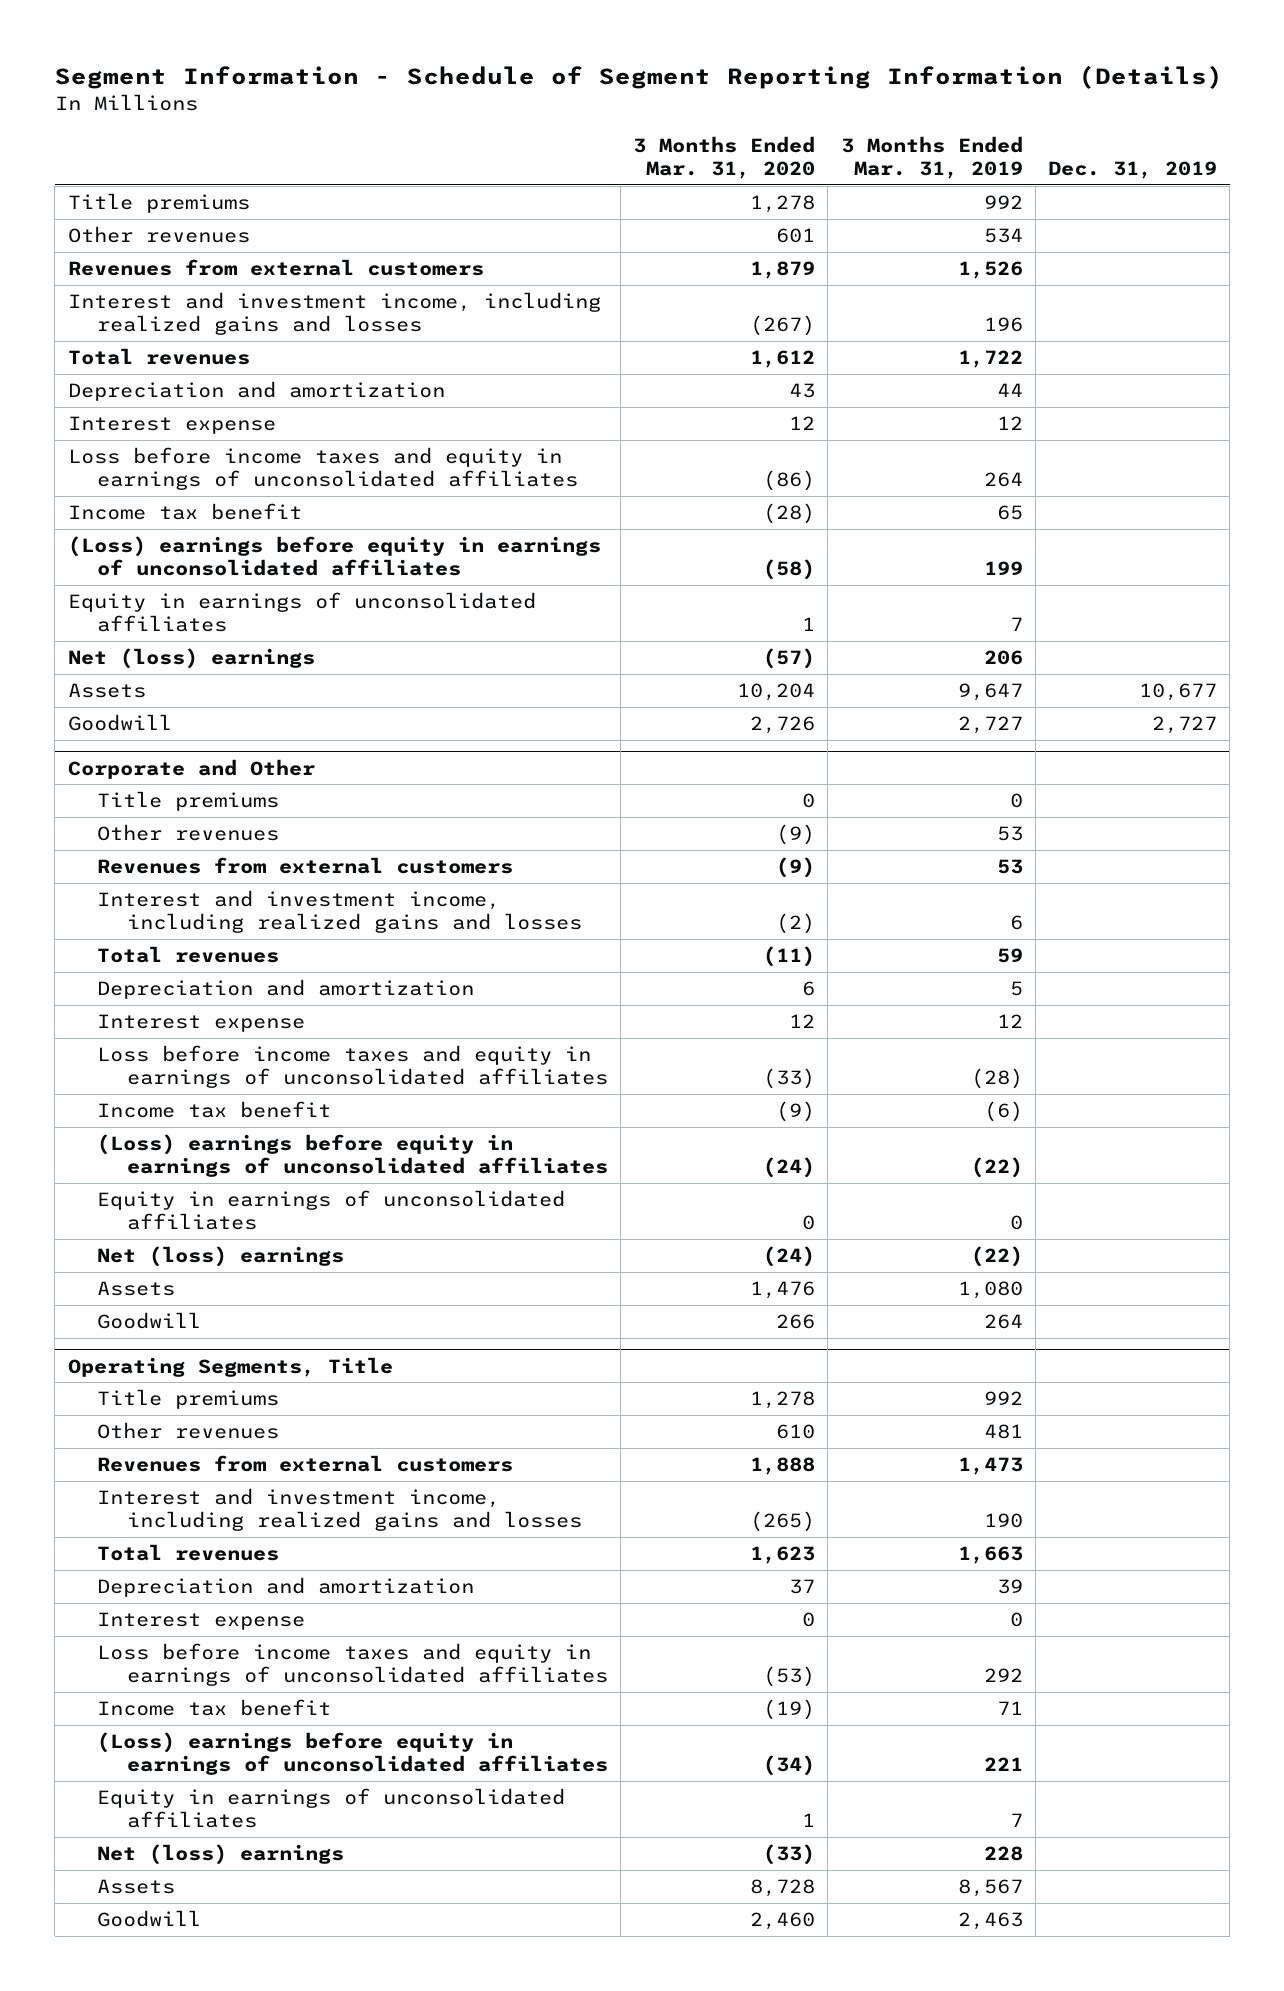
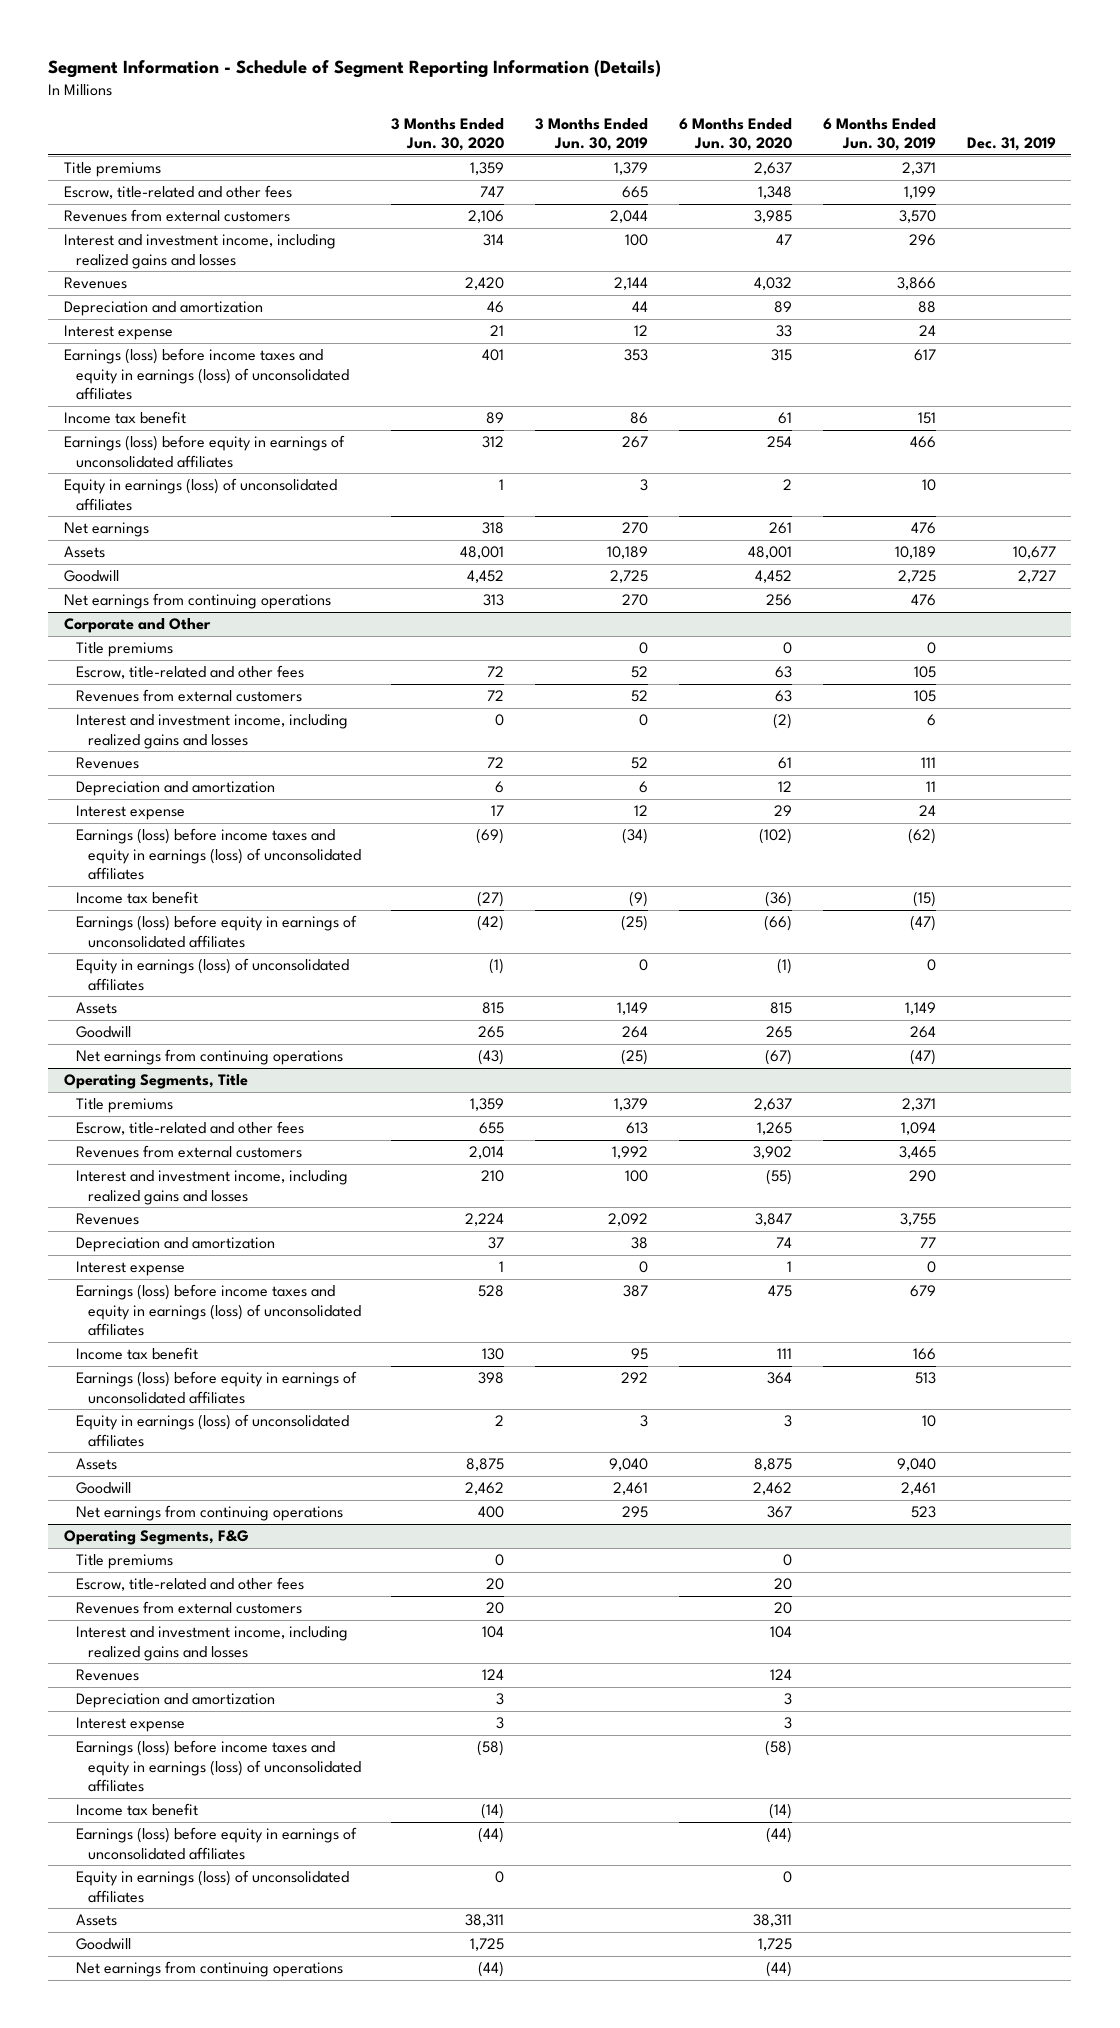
[633,135,816,180] 3 Months Ended Mar. 31, 2020 -> none
[840,135,1023,180] 3 Months Ended Mar. 31, 2019 -> none
none -> [391,117,505,152] 3 Months Ended Jun. 30, 2020
none -> [535,117,649,152] 3 Months Ended Jun. 30, 2019
none -> [679,117,793,152] 6 Months Ended Jun. 30, 2020
none -> [822,117,936,152] 6 Months Ended Jun. 30, 2019
[67,225,250,243] Other revenues -> [63,185,292,200] Escrow, title-related and other fees
[67,347,250,365] Total revenues -> [63,277,127,290] Revenues
[67,446,579,491] Loss before income taxes and equity in earnings of unconsolidated affiliates -> [63,348,349,401] Earnings (loss) before income taxes and equity in earnings (loss) of unconsolidated affiliates
[67,535,601,577] (Loss) earnings before equity in earnings of unconsolidated affiliates -> [63,435,345,468] Earnings (loss) before equity in earnings of unconsolidated affiliates
[67,591,536,633] Equity in earnings of unconsolidated affiliates -> [63,478,337,511] Equity in earnings (loss) of unconsolidated affiliates
[67,647,315,669] Net (loss) earnings -> [63,522,149,538] Net earnings
none -> [63,593,331,610] Net earnings from continuing operations
[97,823,280,841] Other revenues -> [75,665,304,680] Escrow, title-related and other fees
[97,945,280,963] Total revenues -> [75,757,139,770] Revenues
[97,1044,608,1089] Loss before income taxes and equity in earnings of unconsolidated affiliates -> [75,828,361,881] Earnings (loss) before income taxes and equity in earnings (loss) of unconsolidated affiliates
[97,1245,345,1267] Net (loss) earnings -> none
[97,1133,608,1178] (Loss) earnings before equity in earnings of unconsolidated affiliates -> [75,915,357,948] Earnings (loss) before equity in earnings of unconsolidated affiliates
[97,1189,566,1231] Equity in earnings of unconsolidated affiliates -> [75,958,349,991] Equity in earnings (loss) of unconsolidated affiliates
none -> [75,1049,343,1066] Net earnings from continuing operations
[97,1421,280,1439] Other revenues -> [75,1121,304,1136] Escrow, title-related and other fees
[97,1543,280,1561] Total revenues -> [75,1213,139,1226] Revenues
[97,1642,608,1687] Loss before income taxes and equity in earnings of unconsolidated affiliates -> [75,1284,361,1337] Earnings (loss) before income taxes and equity in earnings (loss) of unconsolidated affiliates
[97,1843,345,1865] Net (loss) earnings -> none
[97,1731,608,1776] (Loss) earnings before equity in earnings of unconsolidated affiliates -> [75,1371,357,1404] Earnings (loss) before equity in earnings of unconsolidated affiliates
[97,1787,566,1829] Equity in earnings of unconsolidated affiliates -> [75,1414,349,1447] Equity in earnings (loss) of unconsolidated affiliates
none -> [75,1505,343,1522] Net earnings from continuing operations
none -> [63,1530,249,1546] Operating Segments, F&G
none -> [75,1554,173,1570] Title premiums
none -> [75,1577,304,1592] Escrow, title-related and other fees
none -> [75,1601,302,1615] Revenues from external customers
none -> [75,1626,348,1661] Interest and investment income, including realized gains and losses
none -> [75,1669,139,1682] Revenues
none -> [75,1693,275,1709] Depreciation and amortization
none -> [75,1717,185,1733] Interest expense
none -> [75,1740,361,1793] Earnings (loss) before income taxes and equity in earnings (loss) of unconsolidated affiliates
none -> [75,1803,198,1817] Income tax benefit
none -> [75,1827,357,1860] Earnings (loss) before equity in earnings of unconsolidated affiliates
none -> [75,1870,349,1903] Equity in earnings (loss) of unconsolidated affiliates
none -> [75,1914,117,1927] Assets
none -> [75,1938,131,1951] Goodwill
none -> [75,1961,343,1978] Net earnings from continuing operations

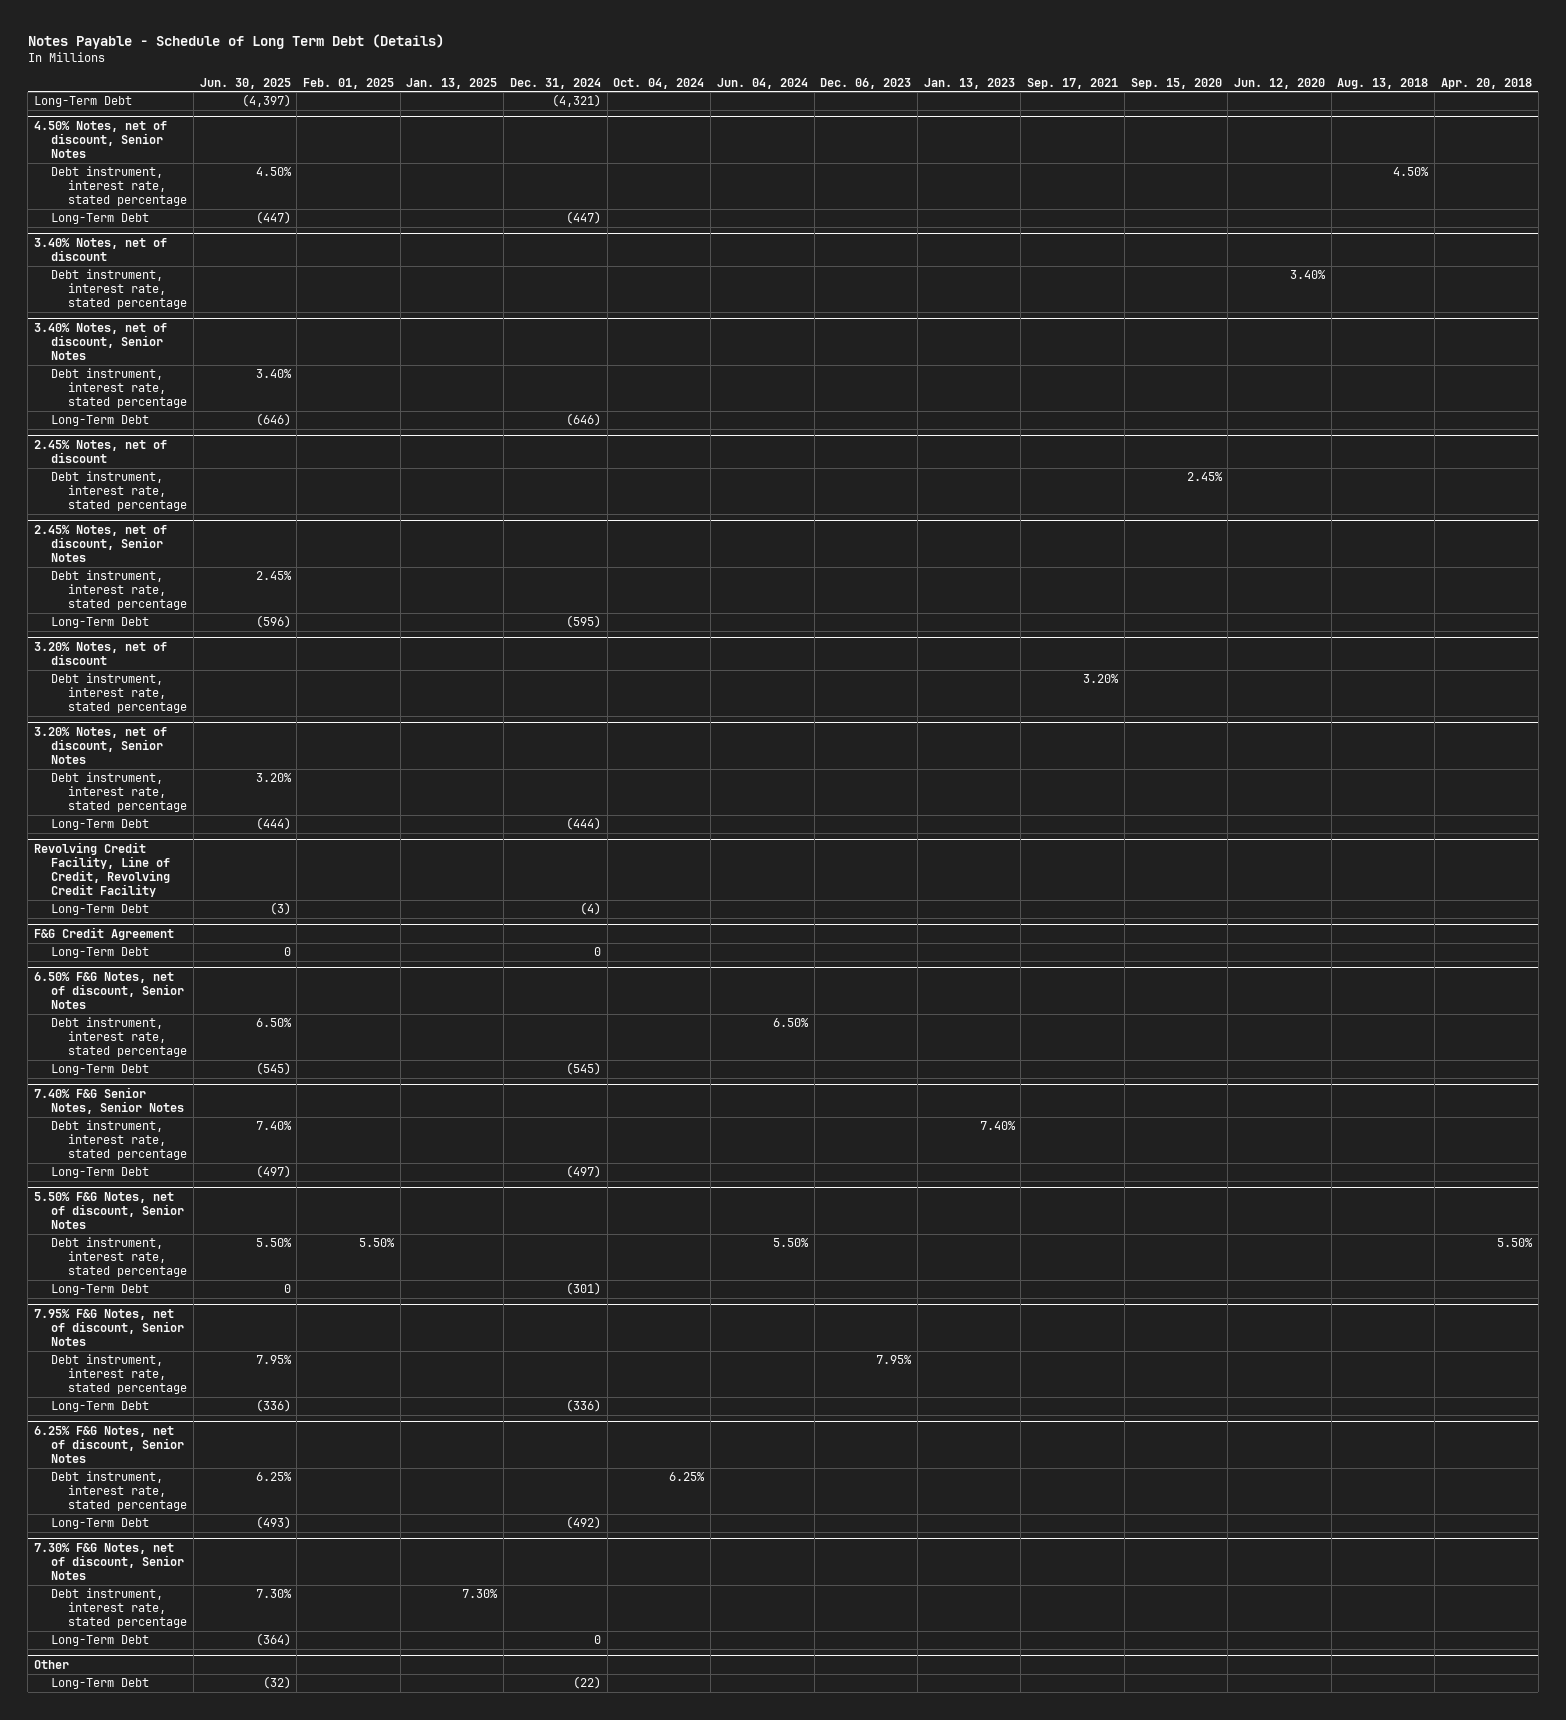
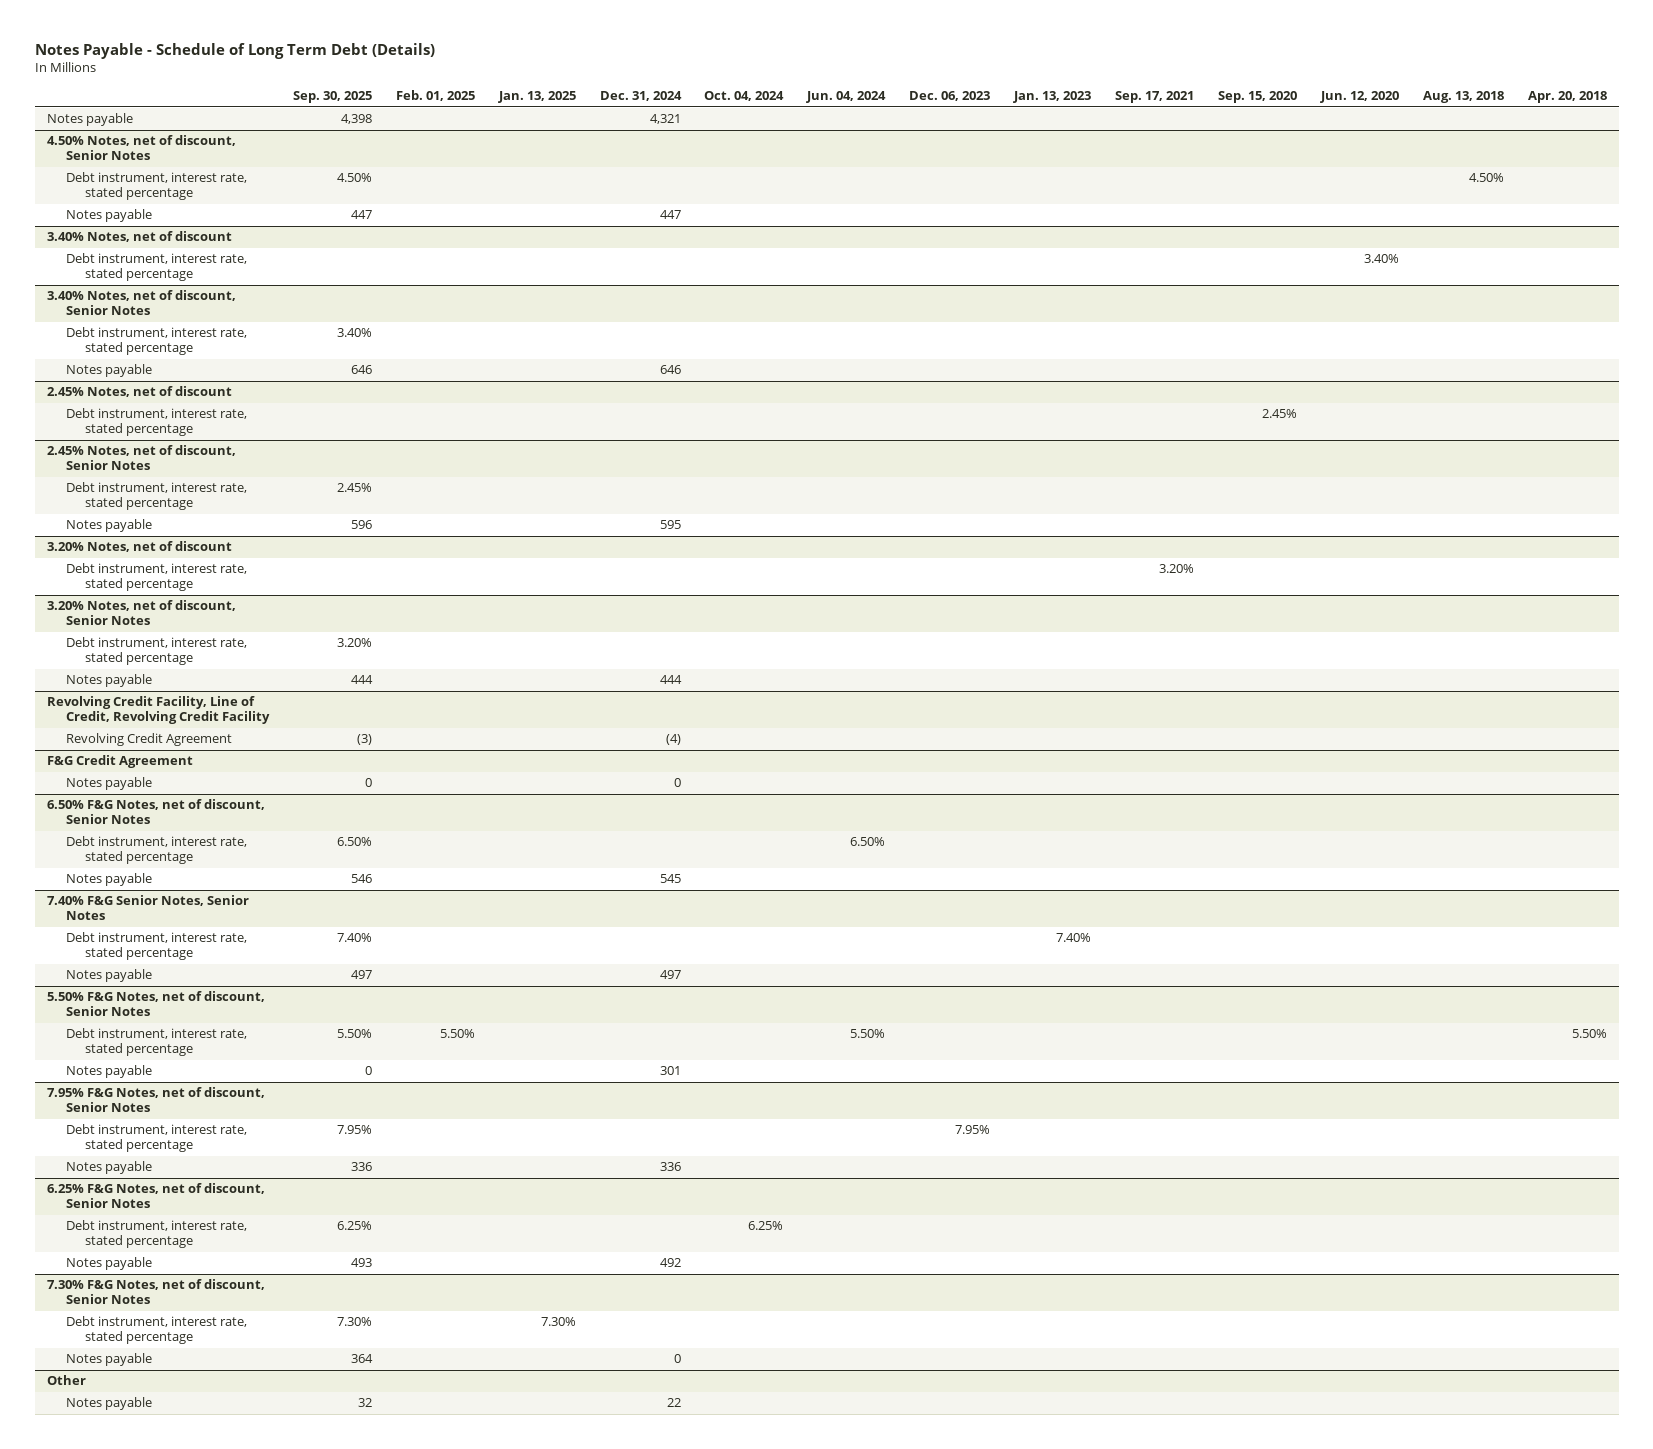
[199,77,291,89] Jun. 30, 2025 -> none
none -> [292,91,372,104] Sep. 30, 2025
[33,96,132,108] Long-Term Debt -> none
none -> [46,113,133,127] Notes payable
[51,213,150,225] Long-Term Debt -> none
none -> [65,209,152,223] Notes payable
[51,415,150,427] Long-Term Debt -> none
none -> [65,364,152,378] Notes payable
[51,617,150,629] Long-Term Debt -> none
none -> [65,519,152,533] Notes payable
[51,819,150,831] Long-Term Debt -> none
none -> [65,674,152,688] Notes payable
[51,904,150,916] Long-Term Debt -> none
none -> [65,733,232,747] Revolving Credit Agreement
[51,947,150,959] Long-Term Debt -> [65,777,152,791] Notes payable
[51,1064,150,1076] Long-Term Debt -> none
none -> [65,873,152,887] Notes payable
[51,1167,150,1179] Long-Term Debt -> none
none -> [65,969,152,983] Notes payable
[51,1284,150,1296] Long-Term Debt -> none
none -> [65,1065,152,1079] Notes payable
[51,1401,150,1413] Long-Term Debt -> none
none -> [65,1161,152,1175] Notes payable
[51,1518,150,1530] Long-Term Debt -> none
none -> [65,1257,152,1271] Notes payable
[51,1635,150,1647] Long-Term Debt -> [65,1353,152,1367] Notes payable
[51,1678,150,1690] Long-Term Debt -> none
none -> [65,1397,152,1411] Notes payable

